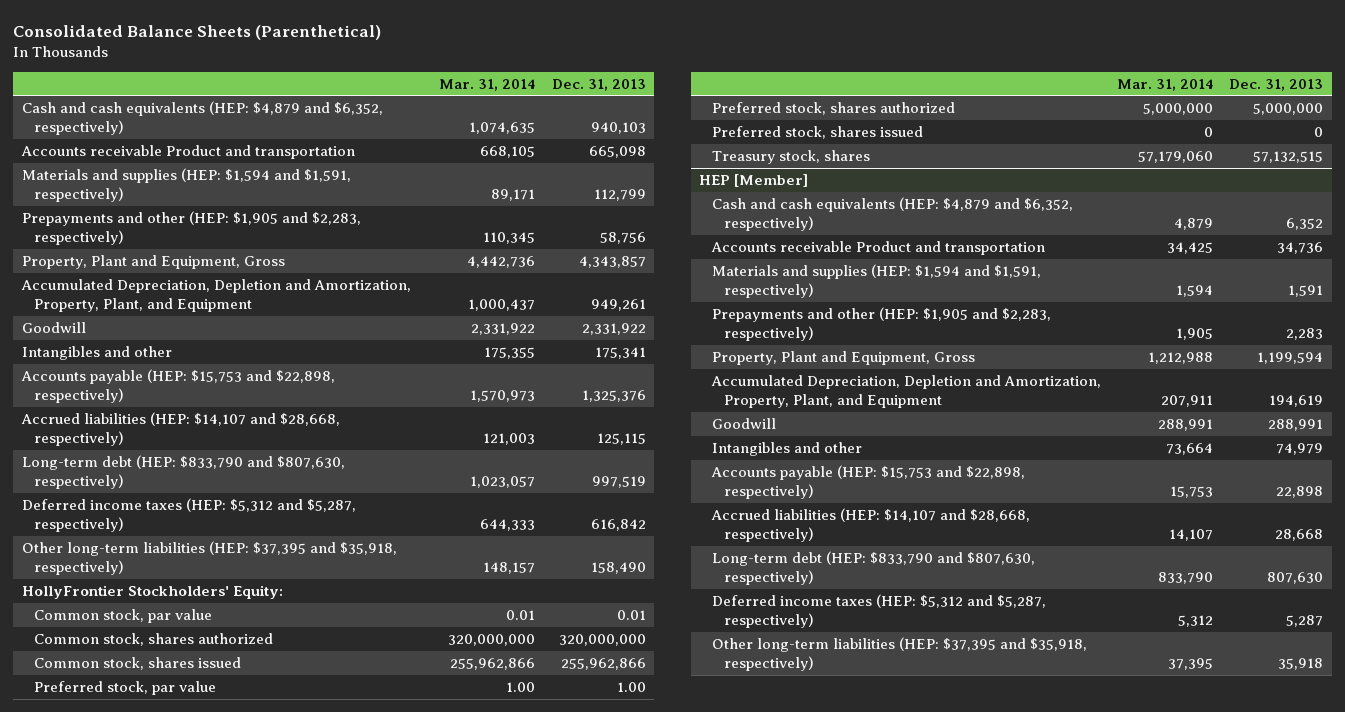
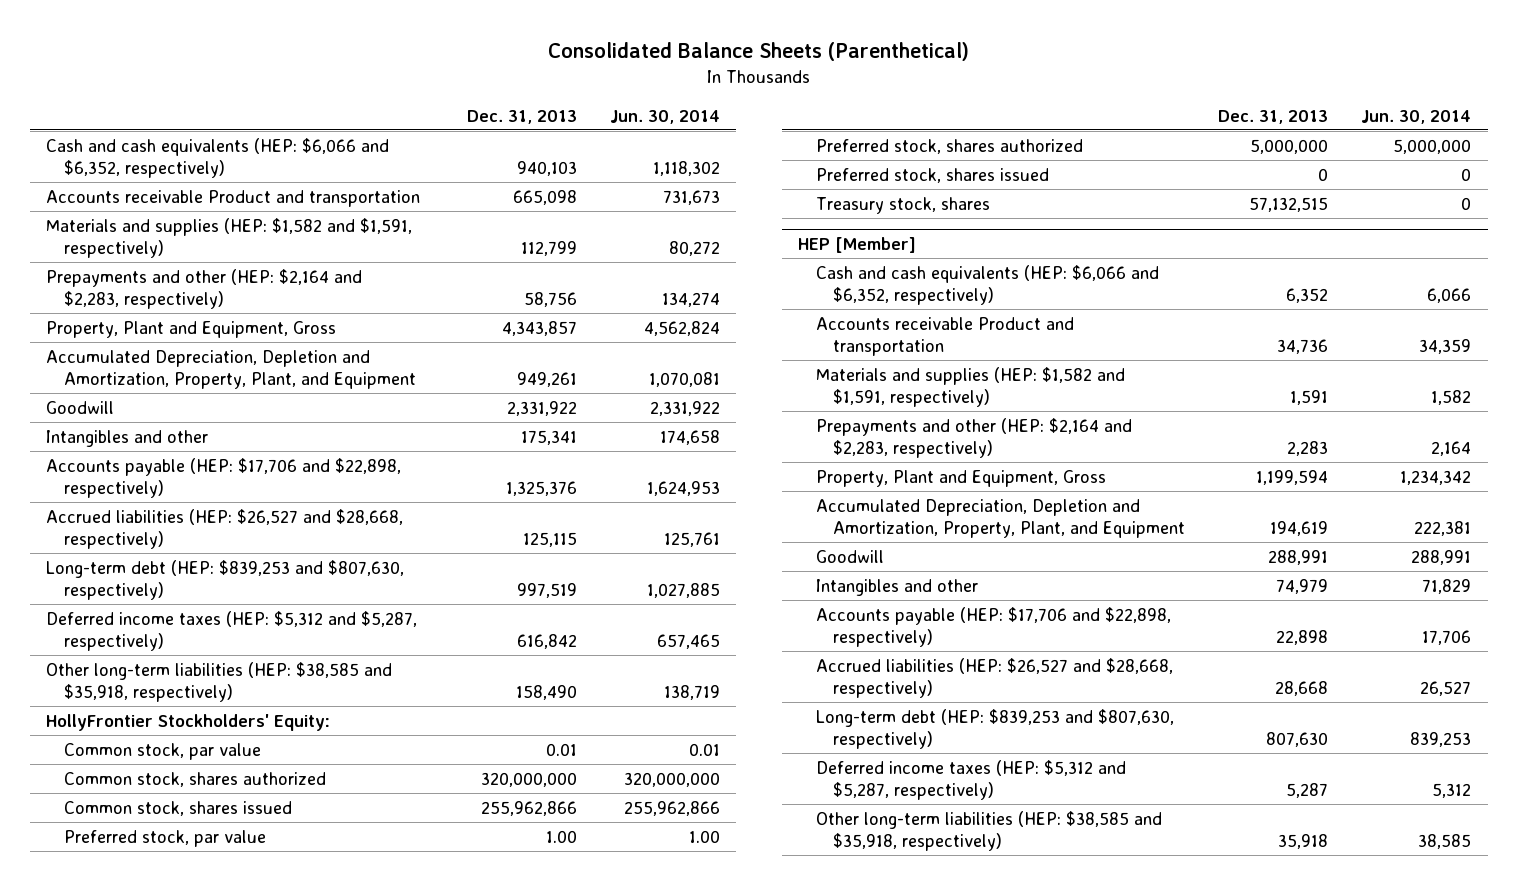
[439,78,536,91] Mar. 31, 2014 -> none
none -> [609,109,720,124] Jun. 30, 2014
[21,100,383,135] Cash and cash equivalents (HEP: $4,879 and $6,352, respectively) -> [46,137,390,179] Cash and cash equivalents (HEP: $6,066 and $6,352, respectively)
[21,167,351,202] Materials and supplies (HEP: $1,594 and $1,591, respectively) -> [46,217,413,259] Materials and supplies (HEP: $1,582 and $1,591, respectively)
[21,210,361,245] Prepayments and other (HEP: $1,905 and $2,283, respectively) -> [46,268,363,310] Prepayments and other (HEP: $2,164 and $2,283, respectively)
[20,368,335,403] Accounts payable (HEP: $15,753 and $22,898, respectively) -> [46,457,402,499] Accounts payable (HEP: $17,706 and $22,898, respectively)
[20,411,340,446] Accrued liabilities (HEP: $14,107 and $28,668, respectively) -> [46,508,404,550] Accrued liabilities (HEP: $26,527 and $28,668, respectively)
[21,454,345,489] Long-term debt (HEP: $833,790 and $807,630, respectively) -> [46,559,405,601] Long-term debt (HEP: $839,253 and $807,630, respectively)
[21,540,397,575] Other long-term liabilities (HEP: $37,395 and $35,918, respectively) -> [46,661,393,703] Other long-term liabilities (HEP: $38,585 and $35,918, respectively)
[711,196,1073,231] Cash and cash equivalents (HEP: $4,879 and $6,352, respectively) -> [815,264,1159,306] Cash and cash equivalents (HEP: $6,066 and $6,352, respectively)
[711,263,1041,298] Materials and supplies (HEP: $1,594 and $1,591, respectively) -> [815,366,1125,408] Materials and supplies (HEP: $1,582 and $1,591, respectively)
[711,306,1051,341] Prepayments and other (HEP: $1,905 and $2,283, respectively) -> [815,417,1132,459] Prepayments and other (HEP: $2,164 and $2,283, respectively)
[710,464,1025,499] Accounts payable (HEP: $15,753 and $22,898, respectively) -> [815,606,1171,648] Accounts payable (HEP: $17,706 and $22,898, respectively)
[710,507,1030,542] Accrued liabilities (HEP: $14,107 and $28,668, respectively) -> [815,657,1173,699] Accrued liabilities (HEP: $26,527 and $28,668, respectively)
[711,550,1035,585] Long-term debt (HEP: $833,790 and $807,630, respectively) -> [815,708,1174,750] Long-term debt (HEP: $839,253 and $807,630, respectively)
[711,636,1087,671] Other long-term liabilities (HEP: $37,395 and $35,918, respectively) -> [815,810,1162,852] Other long-term liabilities (HEP: $38,585 and $35,918, respectively)

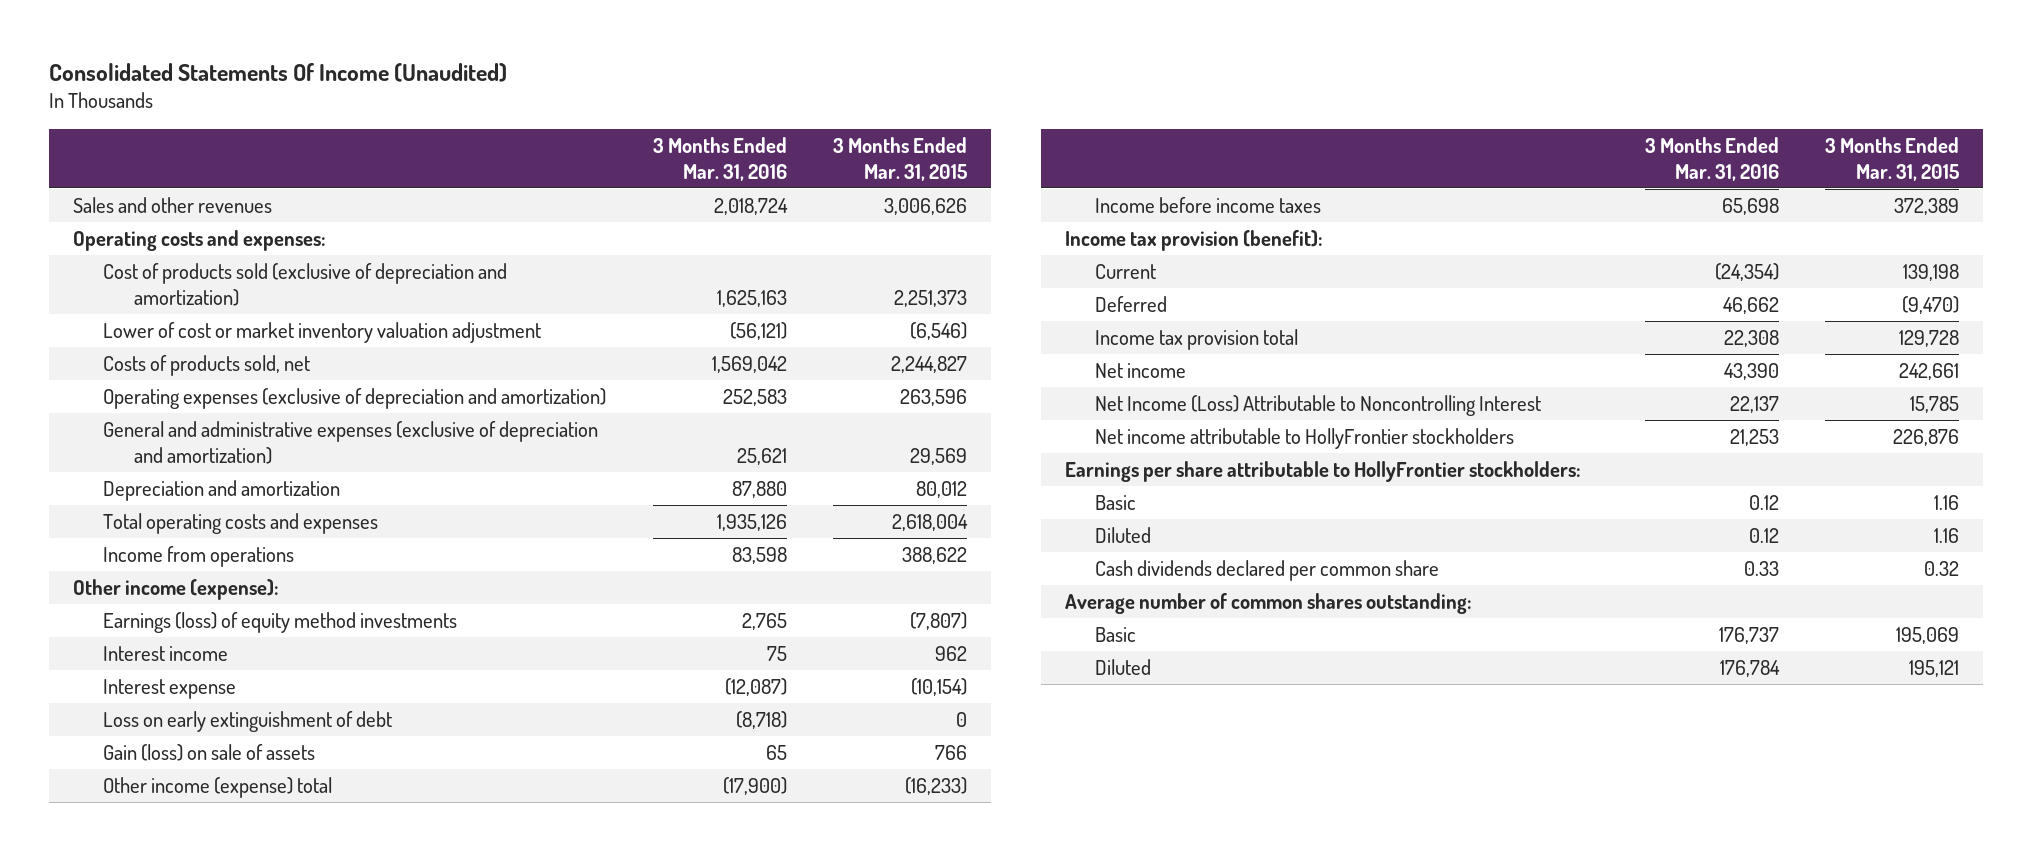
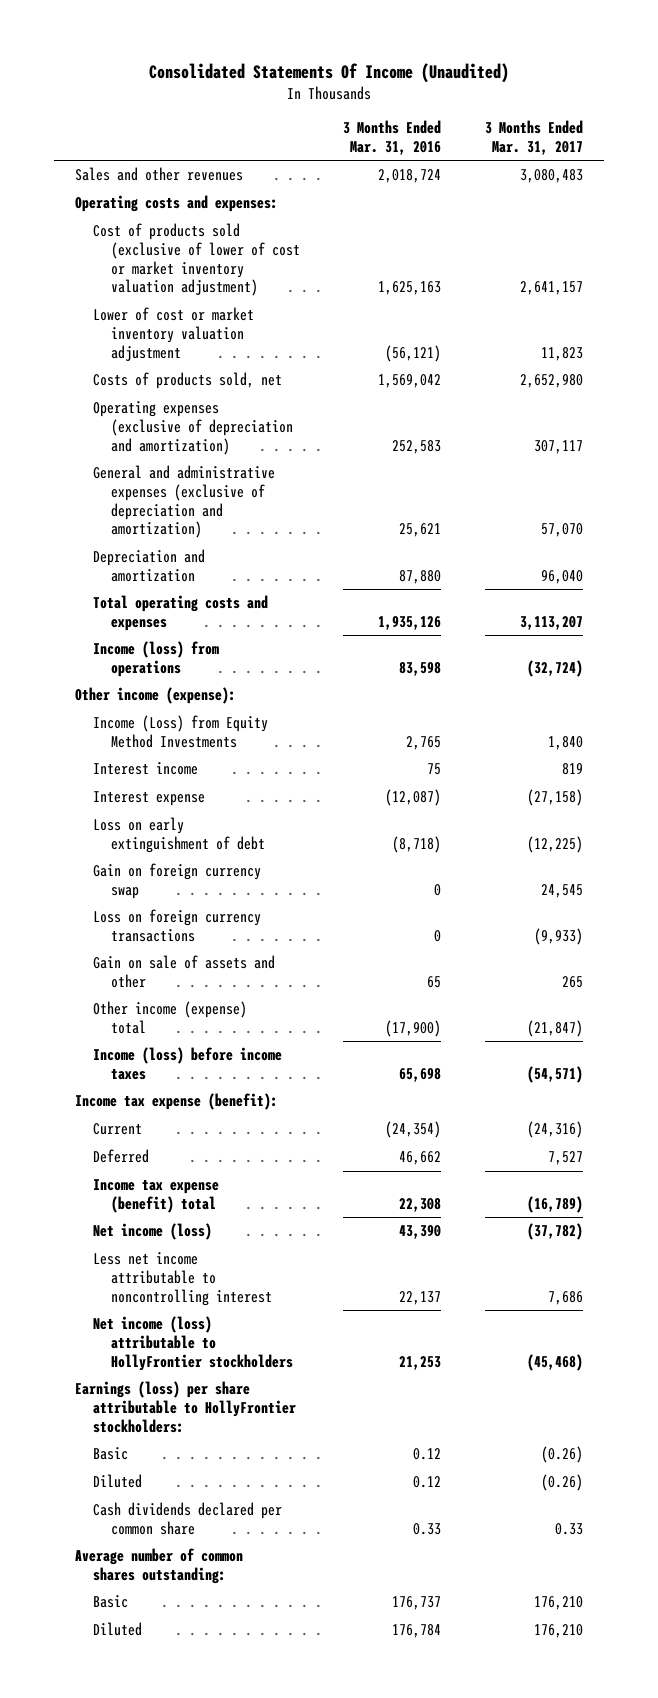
[833,136,968,181] 3 Months Ended Mar. 31, 2015 -> none
none -> [484,120,583,155] 3 Months Ended Mar. 31, 2017
[103,262,508,307] Cost of products sold (exclusive of depreciation and amortization) -> [93,223,301,297] Cost of products sold (exclusive of lower of cost or market inventory valuation adjustment)
[103,545,295,567] Income from operations -> [93,641,220,677] Income (loss) from operations
[103,611,458,633] Earnings (loss) of equity method investments -> [93,715,269,748] Income (Loss) from Equity Method Investments
none -> [93,863,262,899] Gain on foreign currency swap
none -> [93,909,262,942] Loss on foreign currency transactions
[103,743,316,761] Gain (loss) on sale of assets -> [93,955,276,988] Gain on sale of assets and other
[1095,196,1322,213] Income before income taxes -> [93,1047,283,1080] Income (loss) before income taxes
[1064,229,1323,251] Income tax provision (benefit): -> [75,1093,279,1111] Income tax expense (benefit):
[1095,328,1299,350] Income tax provision total -> [93,1179,220,1213] Income tax expense (benefit) total
[1095,362,1187,378] Net income -> [93,1223,213,1241] Net income (loss)
[1095,394,1542,416] Net Income (Loss) Attributable to Noncontrolling Interest -> [93,1252,273,1306] Less net income attributable to noncontrolling interest
[1095,427,1515,449] Net income attributable to HollyFrontier stockholders -> [93,1316,294,1371] Net income (loss) attributable to HollyFrontier stockholders
[1064,460,1581,482] Earnings per share attributable to HollyFrontier stockholders: -> [75,1381,297,1433] Earnings (loss) per share attributable to HollyFrontier stockholders:

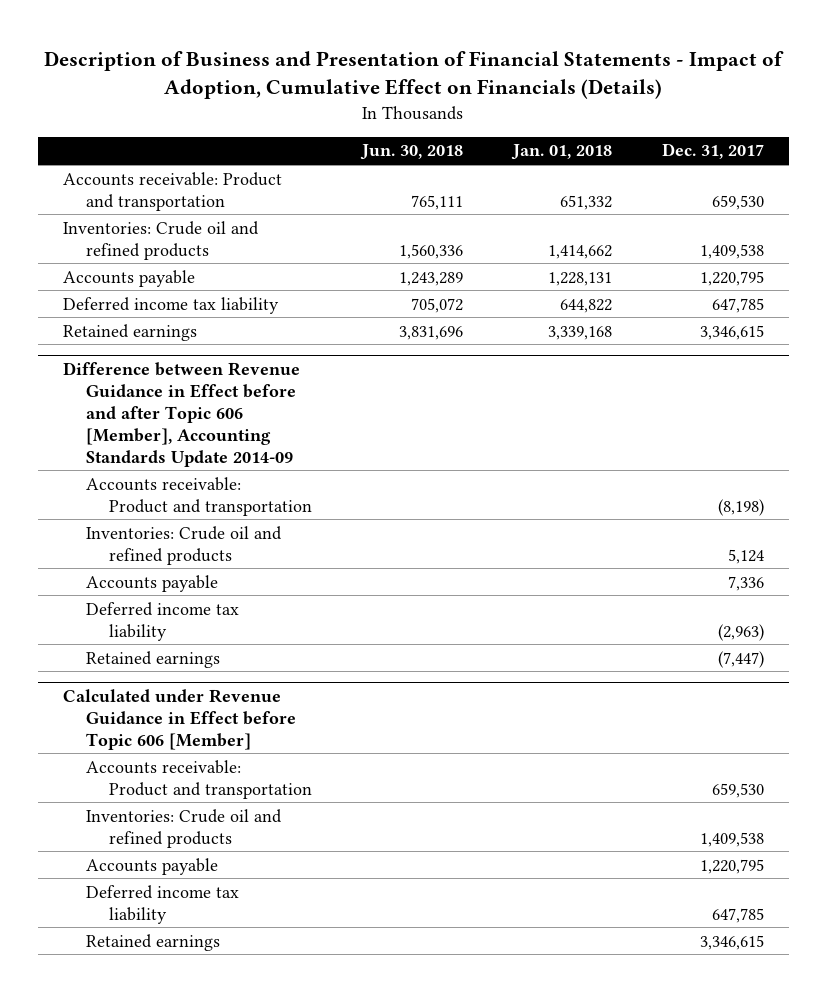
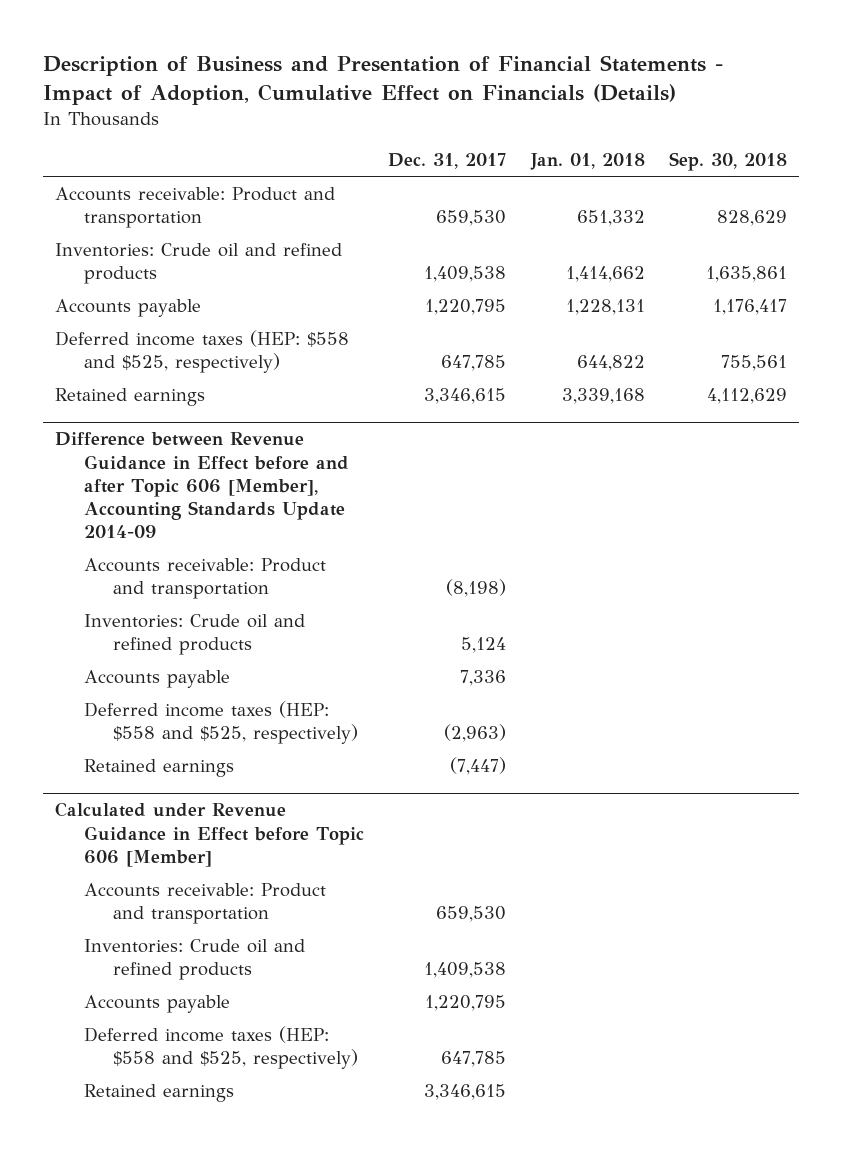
[360,144,464,161] Jun. 30, 2018 -> none
none -> [668,152,787,172] Sep. 30, 2018
[62,296,279,314] Deferred income tax liability -> [54,329,349,373] Deferred income taxes (HEP: $558 and $525, respectively)
[86,601,240,641] Deferred income tax liability -> [83,700,358,744] Deferred income taxes (HEP: $558 and $525, respectively)
[86,884,240,924] Deferred income tax liability -> [83,1025,358,1069] Deferred income taxes (HEP: $558 and $525, respectively)

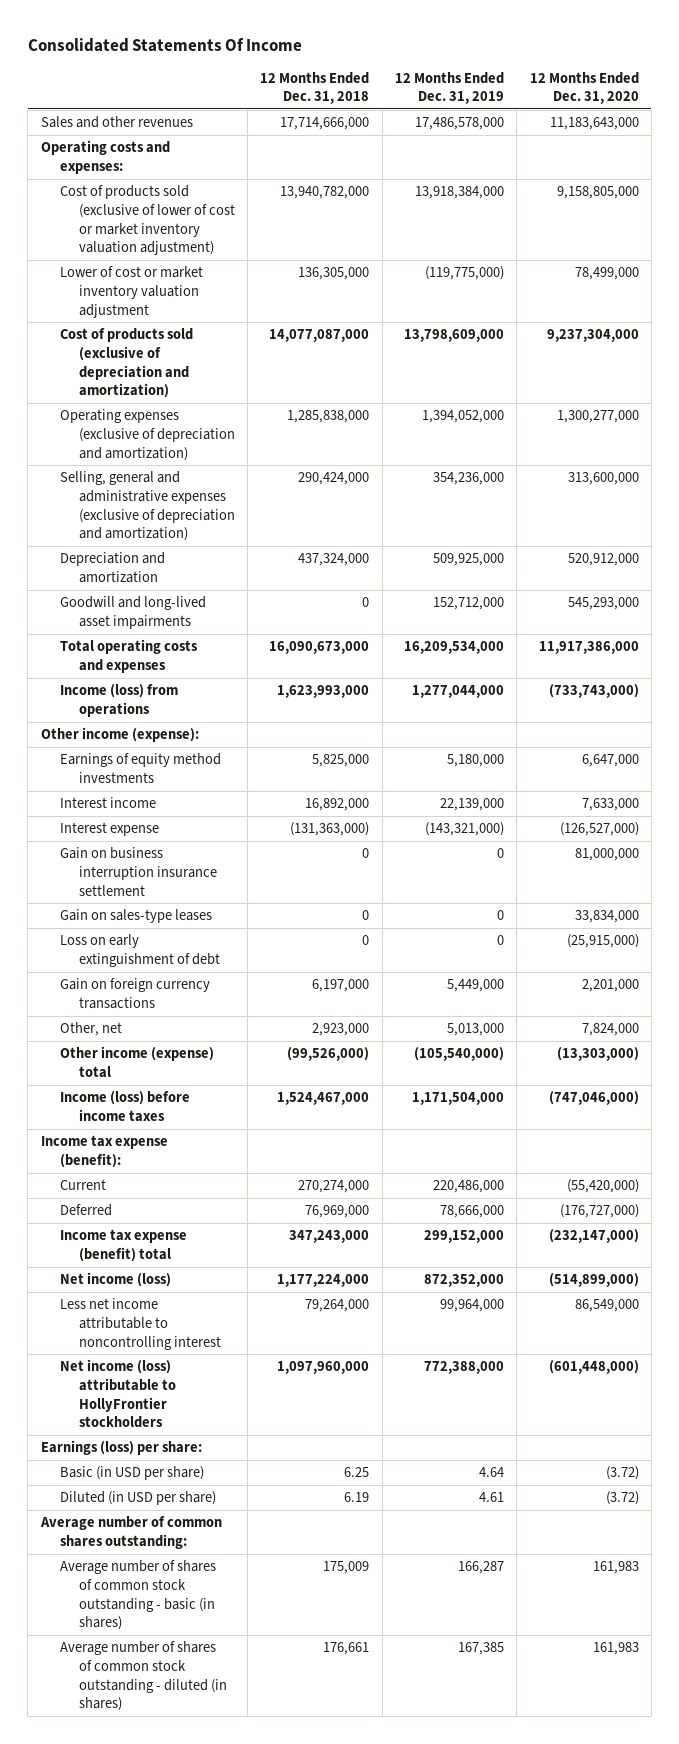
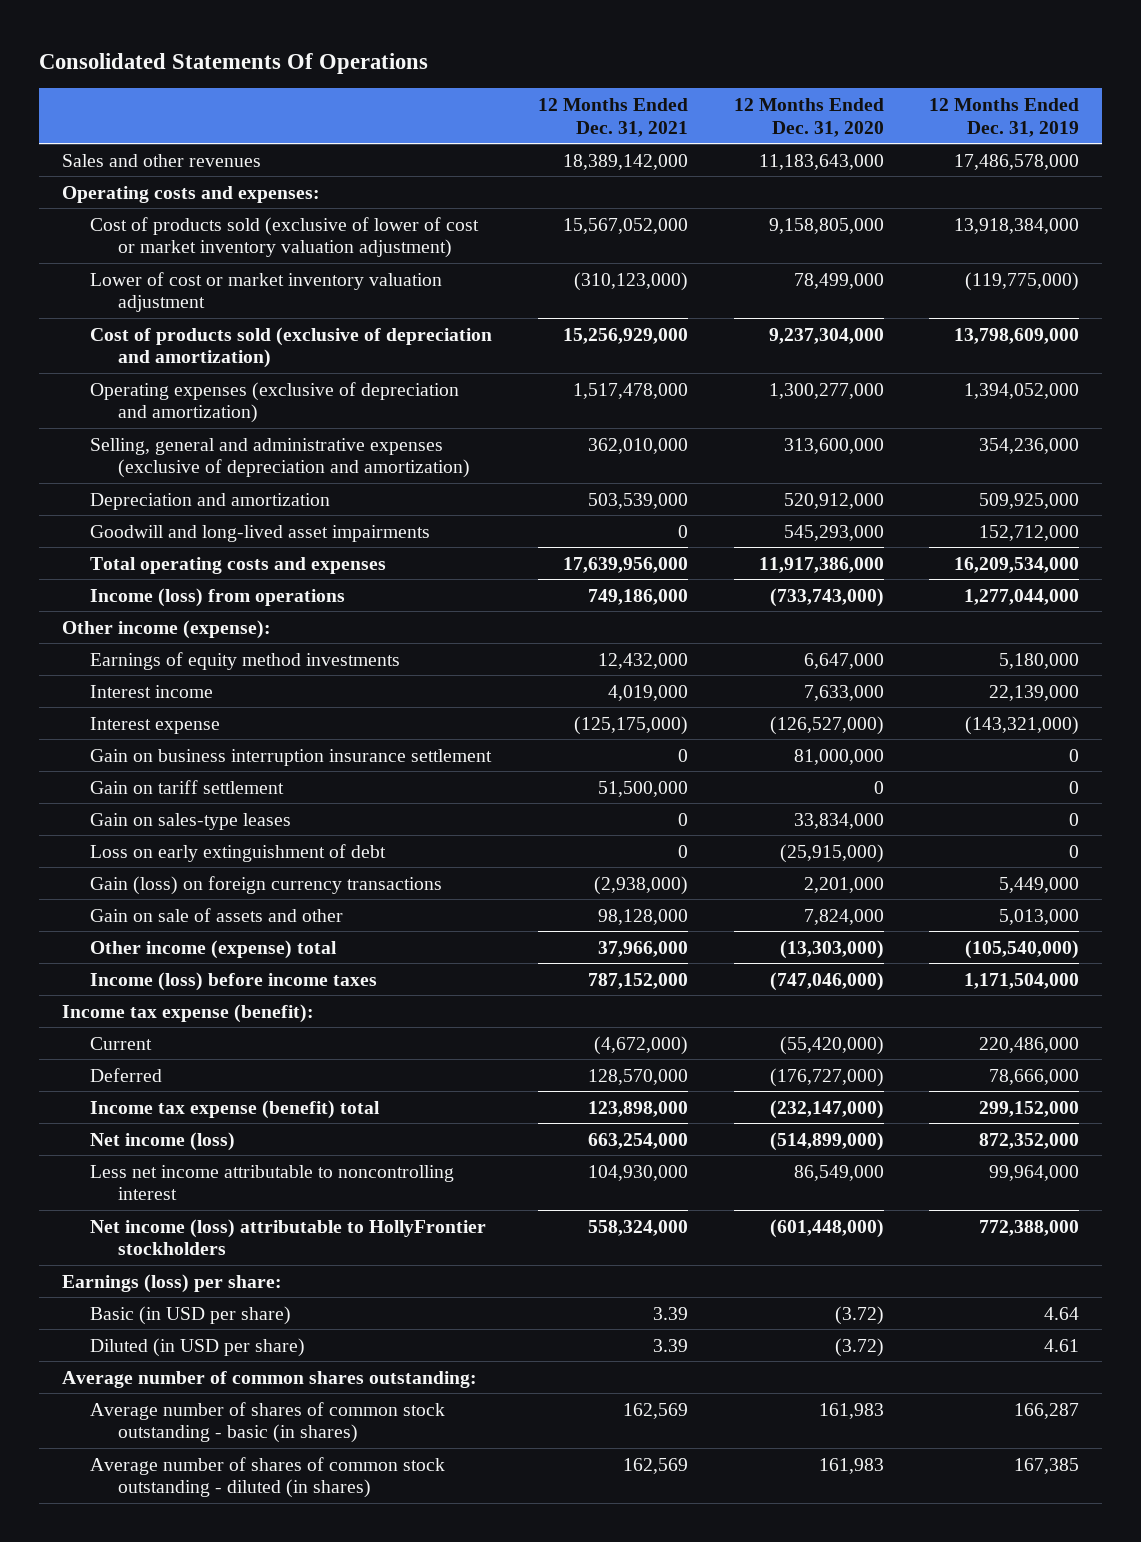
[27,37,302,52] Consolidated Statements Of Income -> [38,52,428,74] Consolidated Statements Of Operations
[260,71,370,105] 12 Months Ended Dec. 31, 2018 -> none
none -> [537,97,688,137] 12 Months Ended Dec. 31, 2021
none -> [89,779,284,794] Gain on tariff settlement
[59,978,210,1009] Gain on foreign currency transactions -> [89,875,442,895] Gain (loss) on foreign currency transactions
[59,1022,122,1037] Other, net -> [89,907,343,922] Gain on sale of assets and other

